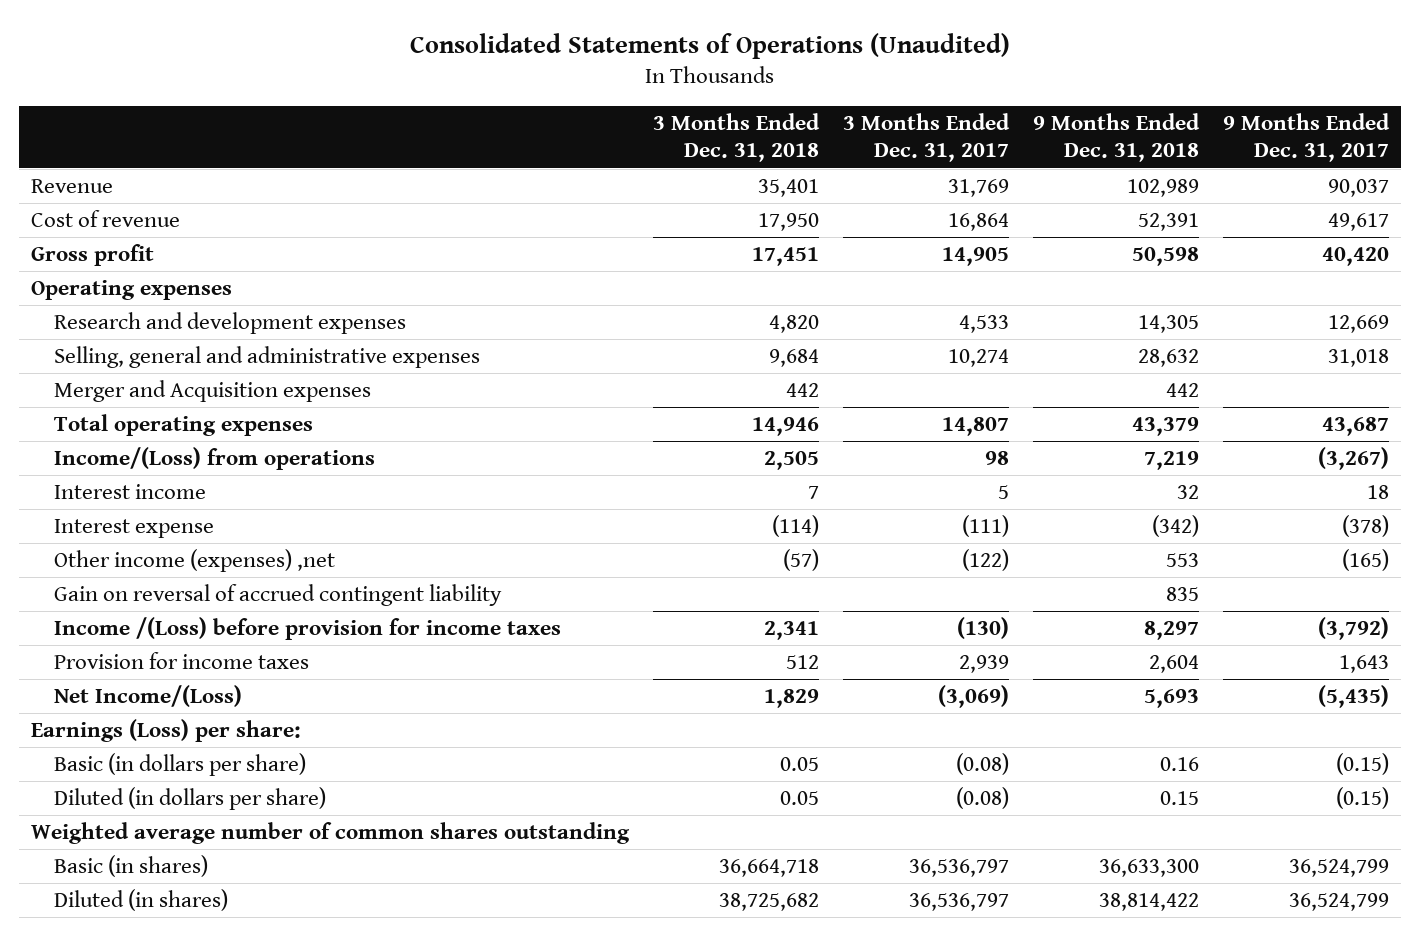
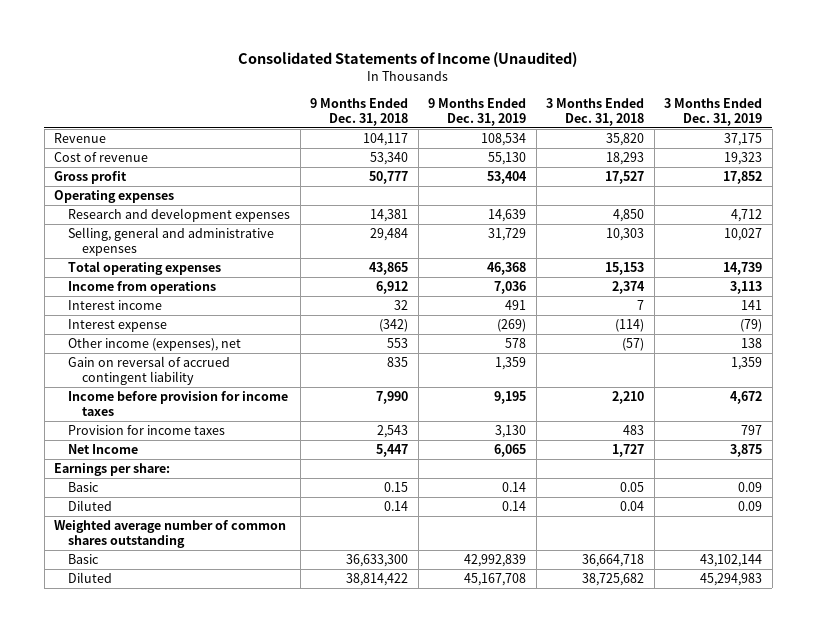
[409,33,1010,60] Consolidated Statements of Operations (Unaudited) -> [238,51,578,67] Consolidated Statements of Income (Unaudited)
[842,112,1010,163] 3 Months Ended Dec. 31, 2017 -> none
[1223,112,1391,163] 9 Months Ended Dec. 31, 2017 -> none
none -> [428,97,527,126] 9 Months Ended Dec. 31, 2019
none -> [664,97,763,126] 3 Months Ended Dec. 31, 2019
[757,179,819,198] 35,401 -> [606,133,645,147] 35,820
[1126,179,1199,198] 102,989 -> [363,133,409,147] 104,117
[757,213,819,232] 17,950 -> [606,152,645,166] 18,293
[1137,213,1199,232] 52,391 -> [370,152,409,166] 53,340
[751,247,819,267] 17,451 -> [605,171,645,185] 17,527
[1131,247,1199,267] 50,598 -> [369,171,409,185] 50,777
[53,380,371,403] Merger and Acquisition expenses -> none
[768,315,819,334] 4,820 -> [613,209,645,223] 4,850
[1137,315,1199,334] 14,305 -> [370,209,409,223] 14,381
[768,349,819,368] 9,684 -> [606,228,645,242] 10,303
[1137,349,1199,368] 28,632 -> [370,228,409,242] 29,484
[751,417,819,437] 14,946 -> [605,262,645,276] 15,153
[1131,417,1199,437] 43,379 -> [369,262,409,276] 43,865
[53,447,375,471] Income/(Loss) from operations -> [68,281,217,295] Income from operations
[763,451,819,471] 2,505 -> [612,281,646,295] 2,374
[1143,451,1199,471] 7,219 -> [376,281,409,295] 6,912
[53,549,335,573] Other income (expenses) ,net -> [68,338,242,352] Other income (expenses), net
[53,617,561,641] Income /(Loss) before provision for income taxes -> [68,391,289,417] Income before provision for income taxes
[763,621,819,641] 2,341 -> [612,391,645,405] 2,210
[1143,621,1199,641] 8,297 -> [376,391,409,405] 7,990
[785,655,819,670] 512 -> [623,425,645,436] 483
[1148,655,1199,674] 2,604 -> [377,425,409,439] 2,543
[53,685,242,708] Net Income/(Loss) -> [68,444,139,455] Net Income
[763,689,819,709] 1,829 -> [612,444,645,458] 1,727
[1143,689,1199,709] 5,693 -> [376,444,409,458] 5,447
[30,719,301,743] Earnings (Loss) per share: -> [54,463,171,477] Earnings per share:
[53,753,306,777] Basic (in dollars per share) -> [68,482,100,493] Basic
[1159,757,1199,772] 0.16 -> [384,482,409,493] 0.15
[53,787,326,811] Diluted (in dollars per share) -> [68,500,113,512] Diluted
[779,791,819,806] 0.05 -> [620,501,645,512] 0.04
[1159,791,1199,806] 0.15 -> [384,501,409,512] 0.14
[53,855,208,878] Basic (in shares) -> [68,554,100,565] Basic
[53,889,228,912] Diluted (in shares) -> [68,572,113,584] Diluted

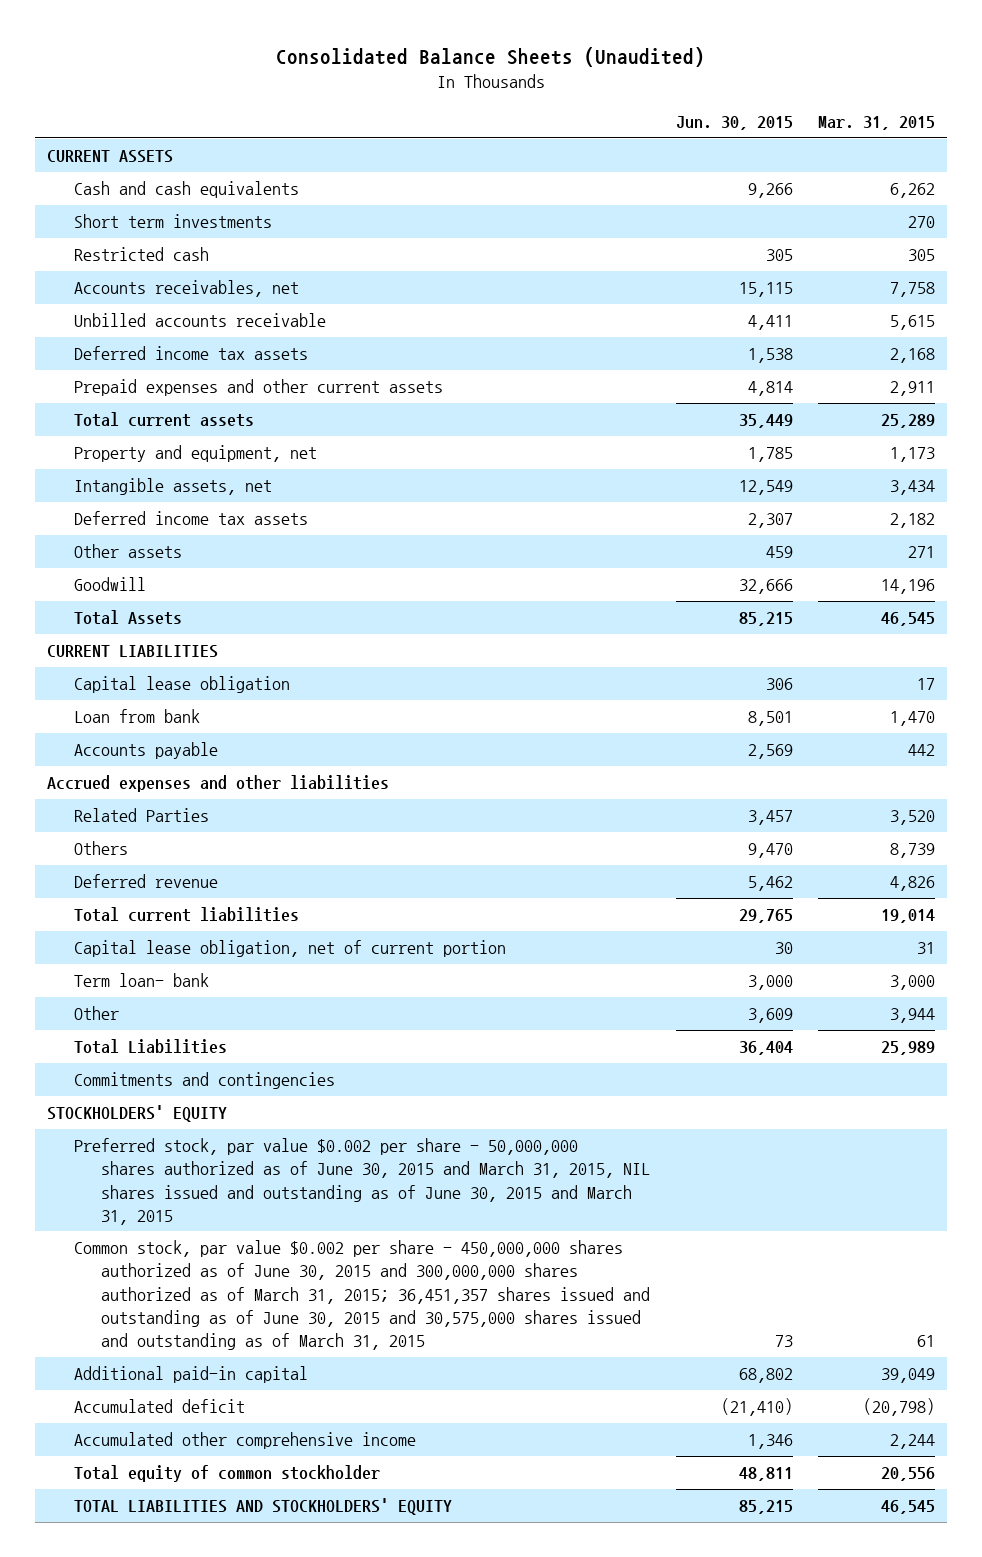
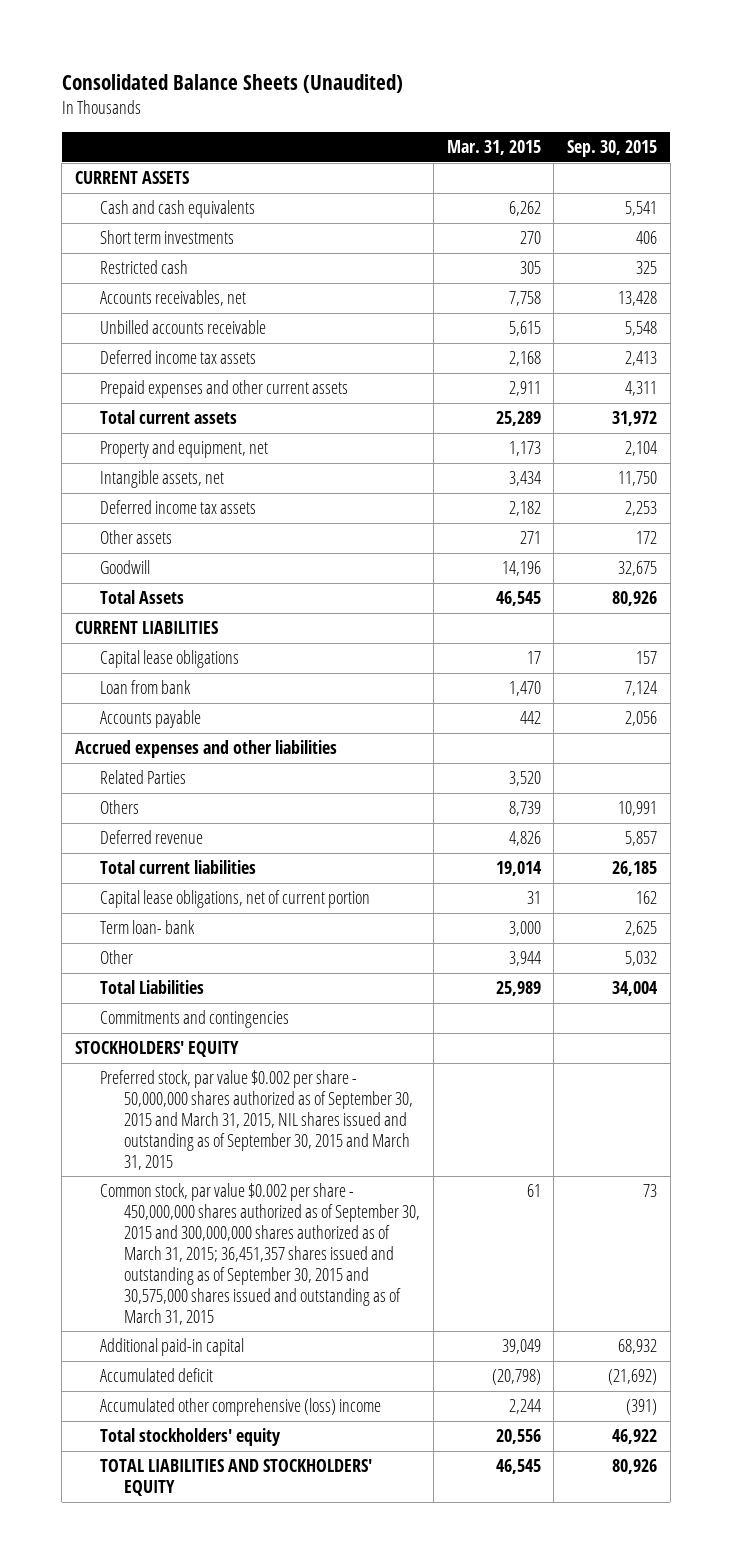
[675,116,793,131] Jun. 30, 2015 -> none
none -> [567,140,658,158] Sep. 30, 2015
[74,676,291,694] Capital lease obligation -> [99,650,239,669] Capital lease obligations
[74,940,507,958] Capital lease obligation, net of current portion -> [99,890,370,909] Capital lease obligations, net of current portion
[74,1138,651,1225] Preferred stock, par value $0.002 per share - 50,000,000 shares authorized as of June 30, 2015 and March 31, 2015, NIL shares issued and outstanding as of June 30, 2015 and March 31, 2015 -> [99,1070,414,1170] Preferred stock, par value $0.002 per share - 50,000,000 shares authorized as of September 30, 2015 and March 31, 2015, NIL shares issued and outstanding as of September 30, 2015 and March 31, 2015
[74,1240,651,1350] Common stock, par value $0.002 per share - 450,000,000 shares authorized as of June 30, 2015 and 300,000,000 shares authorized as of March 31, 2015; 36,451,357 shares issued and outstanding as of June 30, 2015 and 30,575,000 shares issued and outstanding as of March 31, 2015 -> [99,1183,421,1325] Common stock, par value $0.002 per share - 450,000,000 shares authorized as of September 30, 2015 and 300,000,000 shares authorized as of March 31, 2015; 36,451,357 shares issued and outstanding as of September 30, 2015 and 30,575,000 shares issued and outstanding as of March 31, 2015
[74,1432,417,1450] Accumulated other comprehensive income -> [99,1398,381,1417] Accumulated other comprehensive (loss) income
[74,1465,381,1483] Total equity of common stockholder -> [99,1428,281,1447] Total stockholders' equity

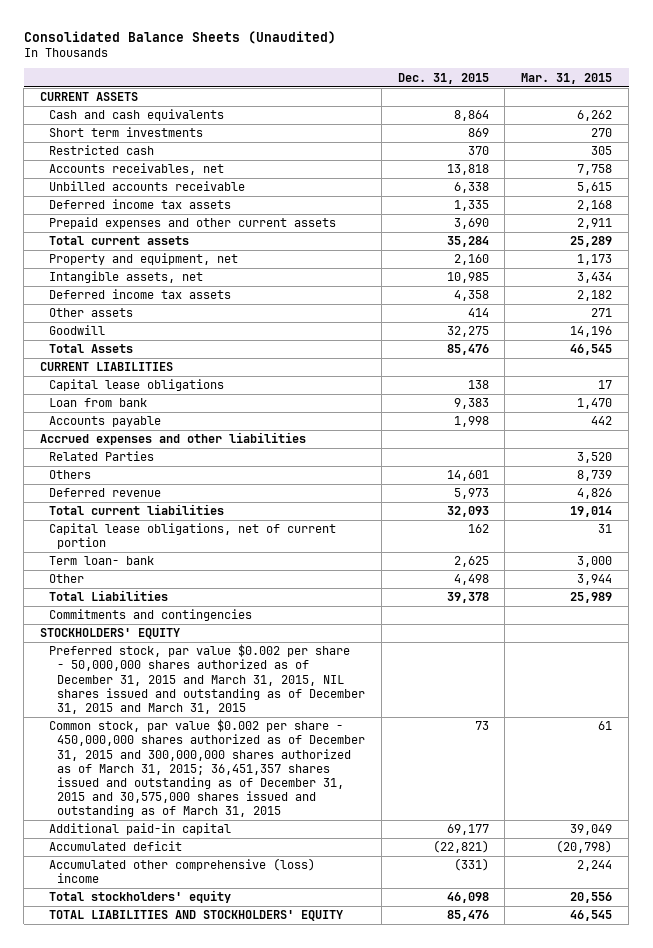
[567,140,658,158] Sep. 30, 2015 -> none
none -> [397,72,489,84] Dec. 31, 2015
[99,1070,414,1170] Preferred stock, par value $0.002 per share - 50,000,000 shares authorized as of September 30, 2015 and March 31, 2015, NIL shares issued and outstanding as of September 30, 2015 and March 31, 2015 -> [48,644,365,715] Preferred stock, par value $0.002 per share - 50,000,000 shares authorized as of December 31, 2015 and March 31, 2015, NIL shares issued and outstanding as of December 31, 2015 and March 31, 2015
[99,1183,421,1325] Common stock, par value $0.002 per share - 450,000,000 shares authorized as of September 30, 2015 and 300,000,000 shares authorized as of March 31, 2015; 36,451,357 shares issued and outstanding as of September 30, 2015 and 30,575,000 shares issued and outstanding as of March 31, 2015 -> [48,719,365,818] Common stock, par value $0.002 per share - 450,000,000 shares authorized as of December 31, 2015 and 300,000,000 shares authorized as of March 31, 2015; 36,451,357 shares issued and outstanding as of December 31, 2015 and 30,575,000 shares issued and outstanding as of March 31, 2015

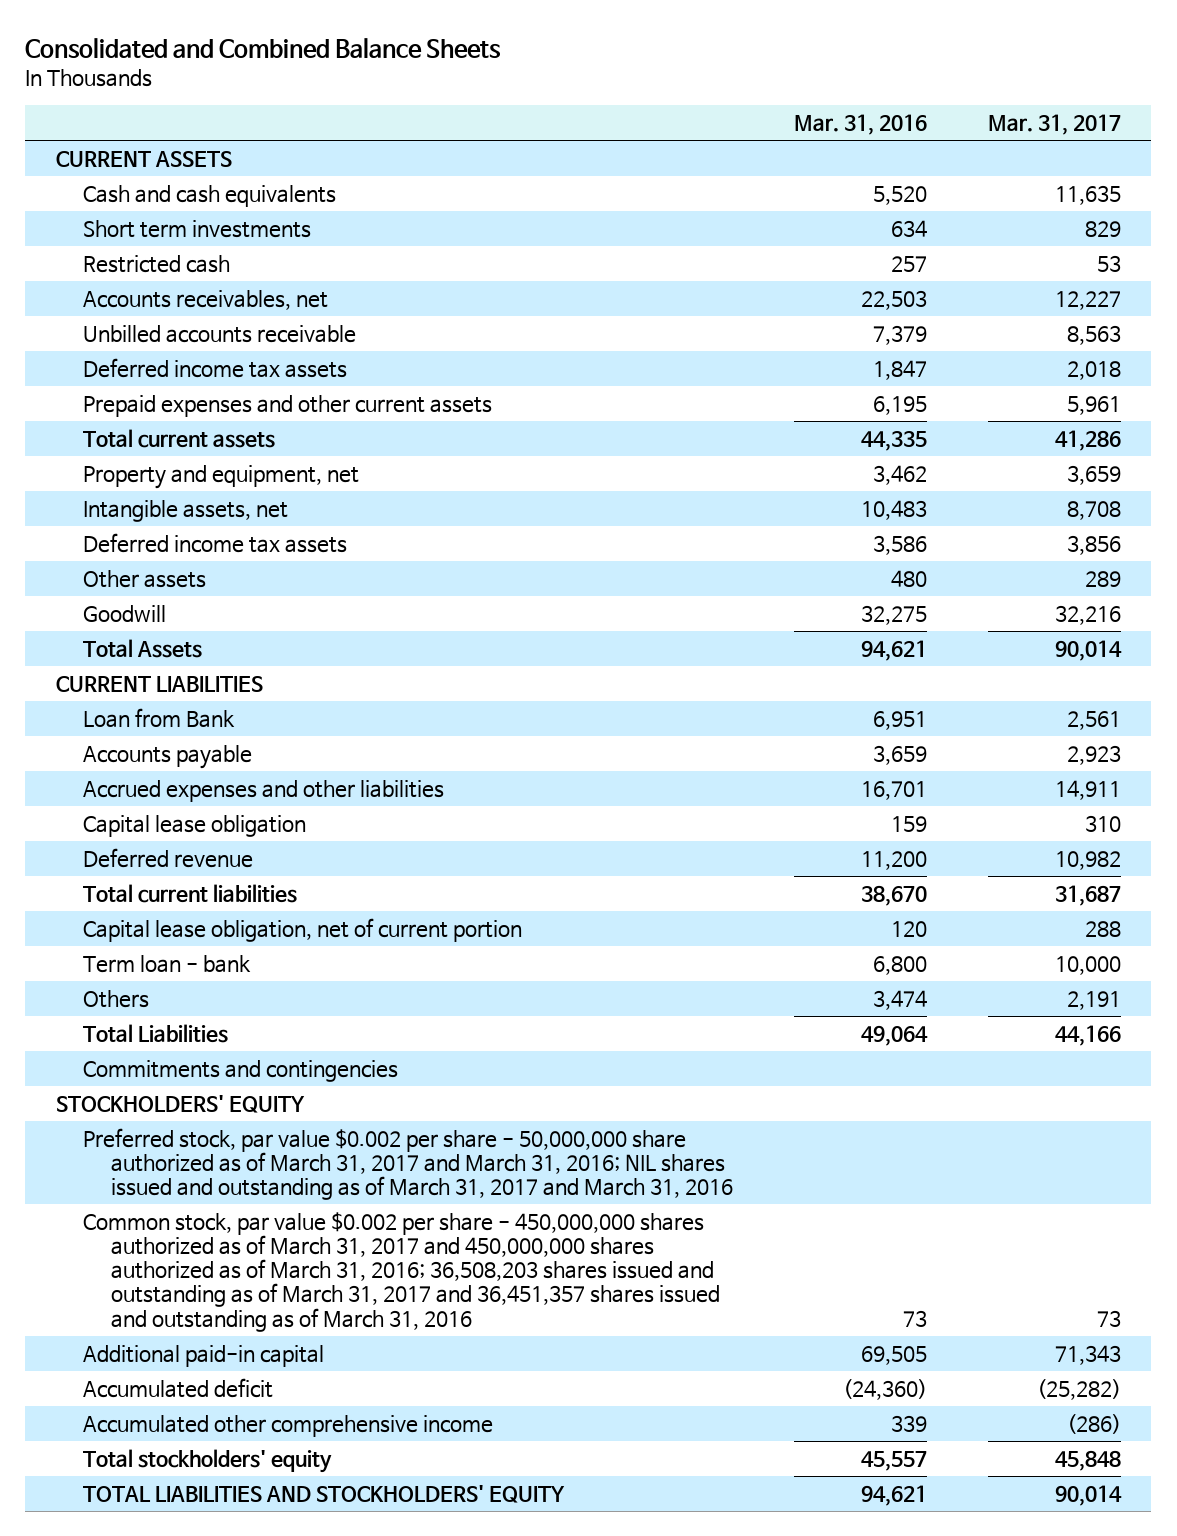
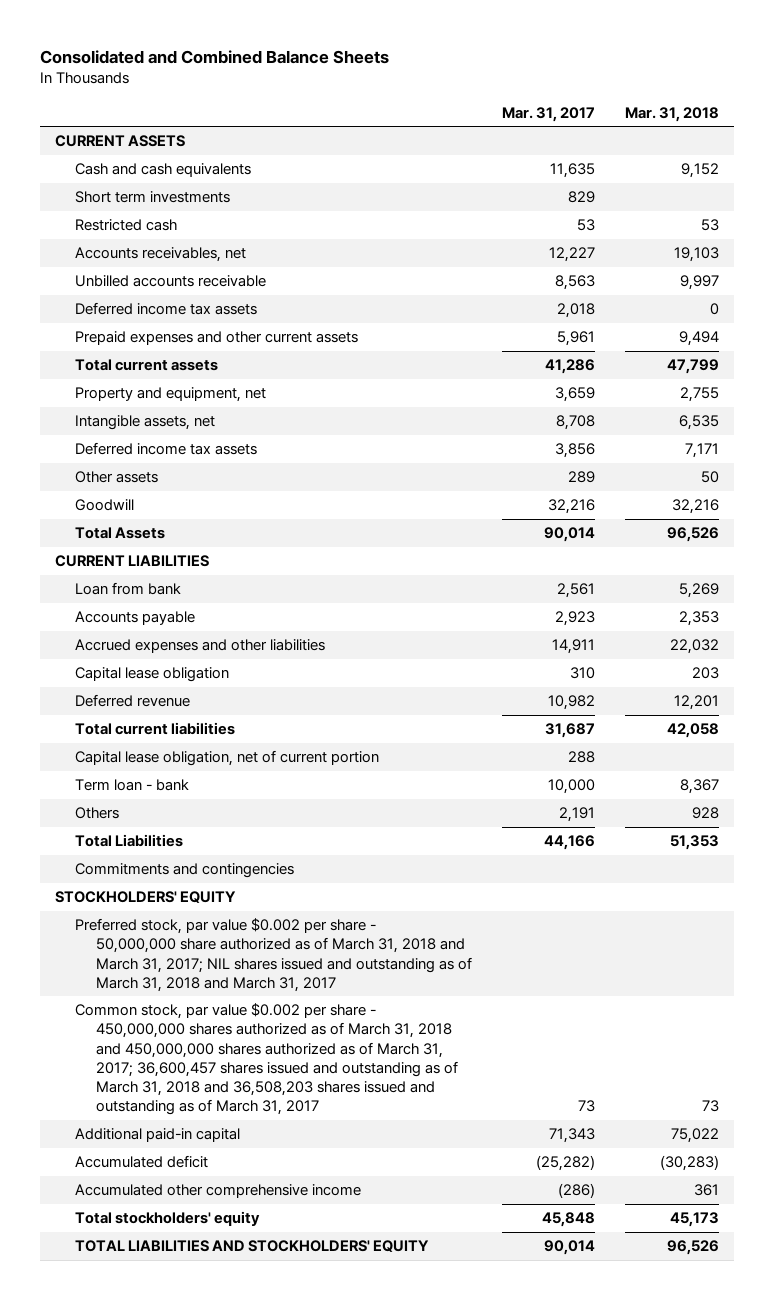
[793,114,927,136] Mar. 31, 2016 -> none
none -> [625,106,720,122] Mar. 31, 2018
[83,707,236,728] Loan from Bank -> [75,582,182,596] Loan from bank
[83,1127,733,1201] Preferred stock, par value $0.002 per share - 50,000,000 share authorized as of March 31, 2017 and March 31, 2016; NIL shares issued and outstanding as of March 31, 2017 and March 31, 2016 -> [75,918,472,992] Preferred stock, par value $0.002 per share - 50,000,000 share authorized as of March 31, 2018 and March 31, 2017; NIL shares issued and outstanding as of March 31, 2018 and March 31, 2017
[83,1211,720,1332] Common stock, par value $0.002 per share - 450,000,000 shares authorized as of March 31, 2017 and 450,000,000 shares authorized as of March 31, 2016; 36,508,203 shares issued and outstanding as of March 31, 2017 and 36,451,357 shares issued and outstanding as of March 31, 2016 -> [75,1003,458,1116] Common stock, par value $0.002 per share - 450,000,000 shares authorized as of March 31, 2018 and 450,000,000 shares authorized as of March 31, 2017; 36,600,457 shares issued and outstanding as of March 31, 2018 and 36,508,203 shares issued and outstanding as of March 31, 2017

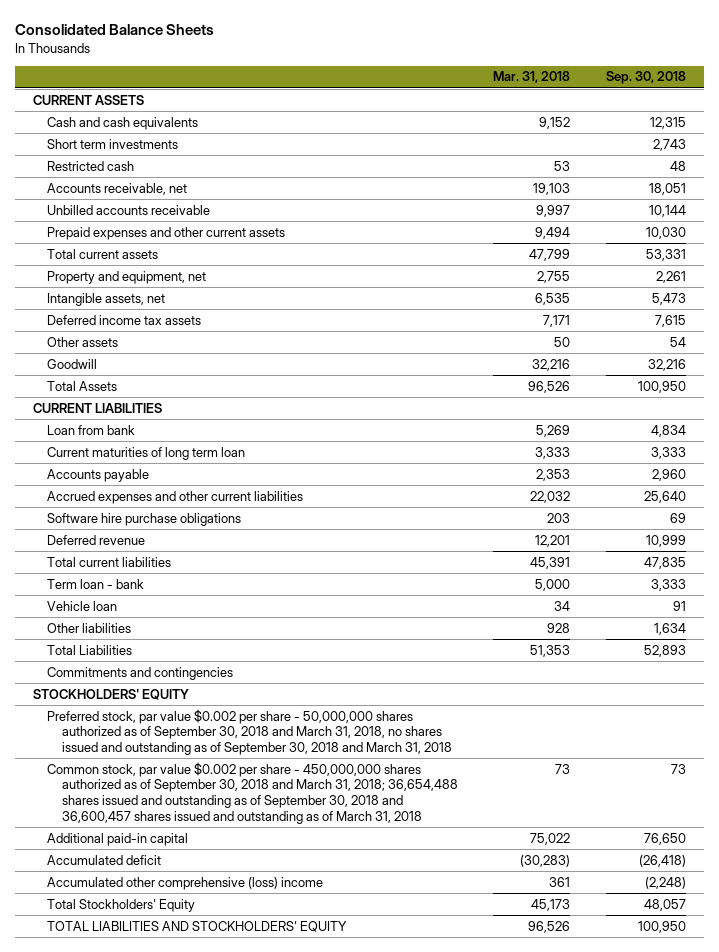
[39,50,389,65] Consolidated and Combined Balance Sheets -> [15,24,215,36] Consolidated Balance Sheets
[502,106,596,122] Mar. 31, 2017 -> none
none -> [606,71,687,85] Sep. 30, 2018
[75,247,247,263] Accounts receivables, net -> [47,182,188,195] Accounts receivable, net
[75,302,258,316] Deferred income tax assets -> none
none -> [47,446,246,460] Current maturities of long term loan
[75,639,326,654] Accrued expenses and other liabilities -> [47,490,304,504] Accrued expenses and other current liabilities
[75,667,230,683] Capital lease obligation -> [47,512,242,526] Software hire purchase obligations
[75,750,380,767] Capital lease obligation, net of current portion -> none
[667,723,720,739] 42,058 -> [530,556,571,569] 45,391
[680,779,720,795] 8,367 -> [535,578,571,591] 5,000
none -> [47,600,118,611] Vehicle loan
[75,807,120,820] Others -> [47,622,132,633] Other liabilities
[75,918,472,992] Preferred stock, par value $0.002 per share - 50,000,000 share authorized as of March 31, 2018 and March 31, 2017; NIL shares issued and outstanding as of March 31, 2018 and March 31, 2017 -> [47,708,452,755] Preferred stock, par value $0.002 per share - 50,000,000 shares authorized as of September 30, 2018 and March 31, 2018, no shares issued and outstanding as of September 30, 2018 and March 31, 2018
[75,1003,458,1116] Common stock, par value $0.002 per share - 450,000,000 shares authorized as of March 31, 2018 and 450,000,000 shares authorized as of March 31, 2017; 36,600,457 shares issued and outstanding as of March 31, 2018 and 36,508,203 shares issued and outstanding as of March 31, 2017 -> [47,761,458,824] Common stock, par value $0.002 per share - 450,000,000 shares authorized as of September 30, 2018 and March 31, 2018; 36,654,488 shares issued and outstanding as of September 30, 2018 and 36,600,457 shares issued and outstanding as of March 31, 2018
[75,1184,362,1199] Accumulated other comprehensive income -> [47,876,324,890] Accumulated other comprehensive (loss) income
[75,1211,261,1227] Total stockholders' equity -> [47,898,196,912] Total Stockholders' Equity

